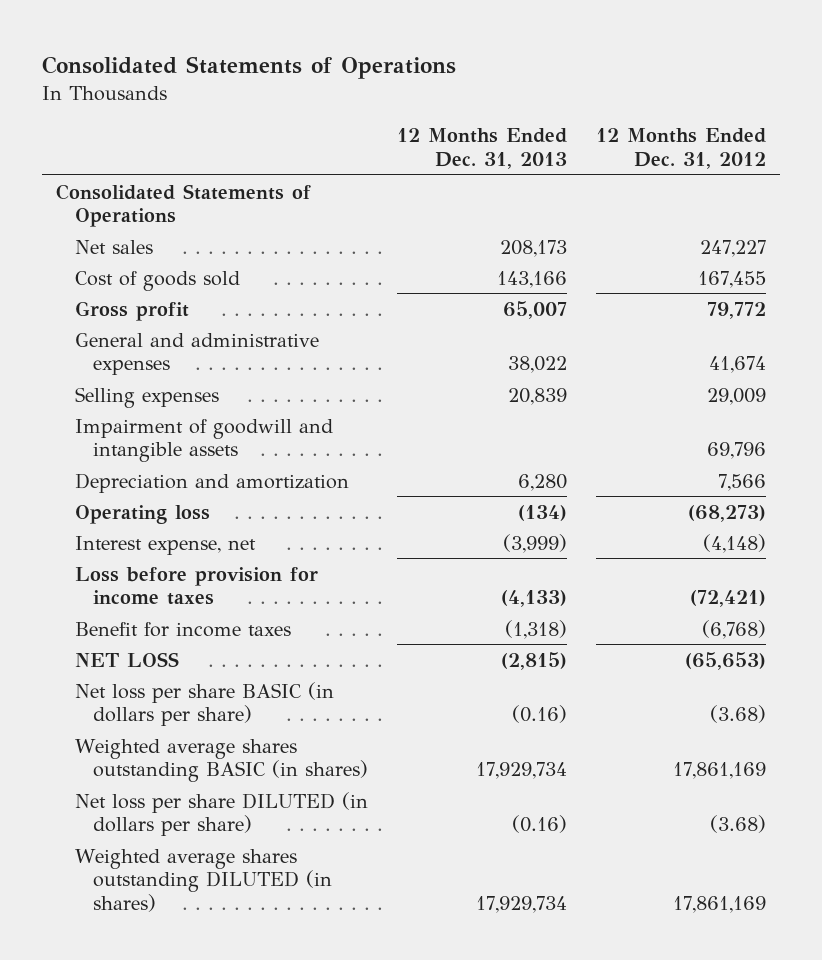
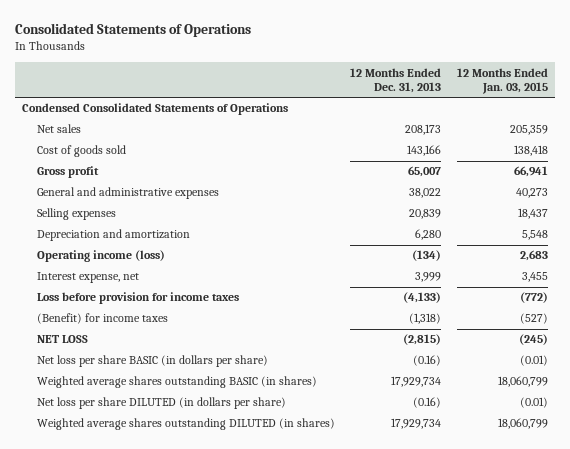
[595,128,766,169] 12 Months Ended Dec. 31, 2012 -> none
none -> [456,67,548,95] 12 Months Ended Jan. 03, 2015
[55,183,311,228] Consolidated Statements of Operations -> [22,103,289,116] Condensed Consolidated Statements of Operations
[74,418,333,463] Impairment of goodwill and intangible assets -> none
[74,504,210,524] Operating loss -> [37,250,166,263] Operating income (loss)
[502,533,567,553] (3,999) -> [415,272,442,283] 3,999
[74,621,291,637] Benefit for income taxes -> [37,313,169,325] (Benefit) for income taxes

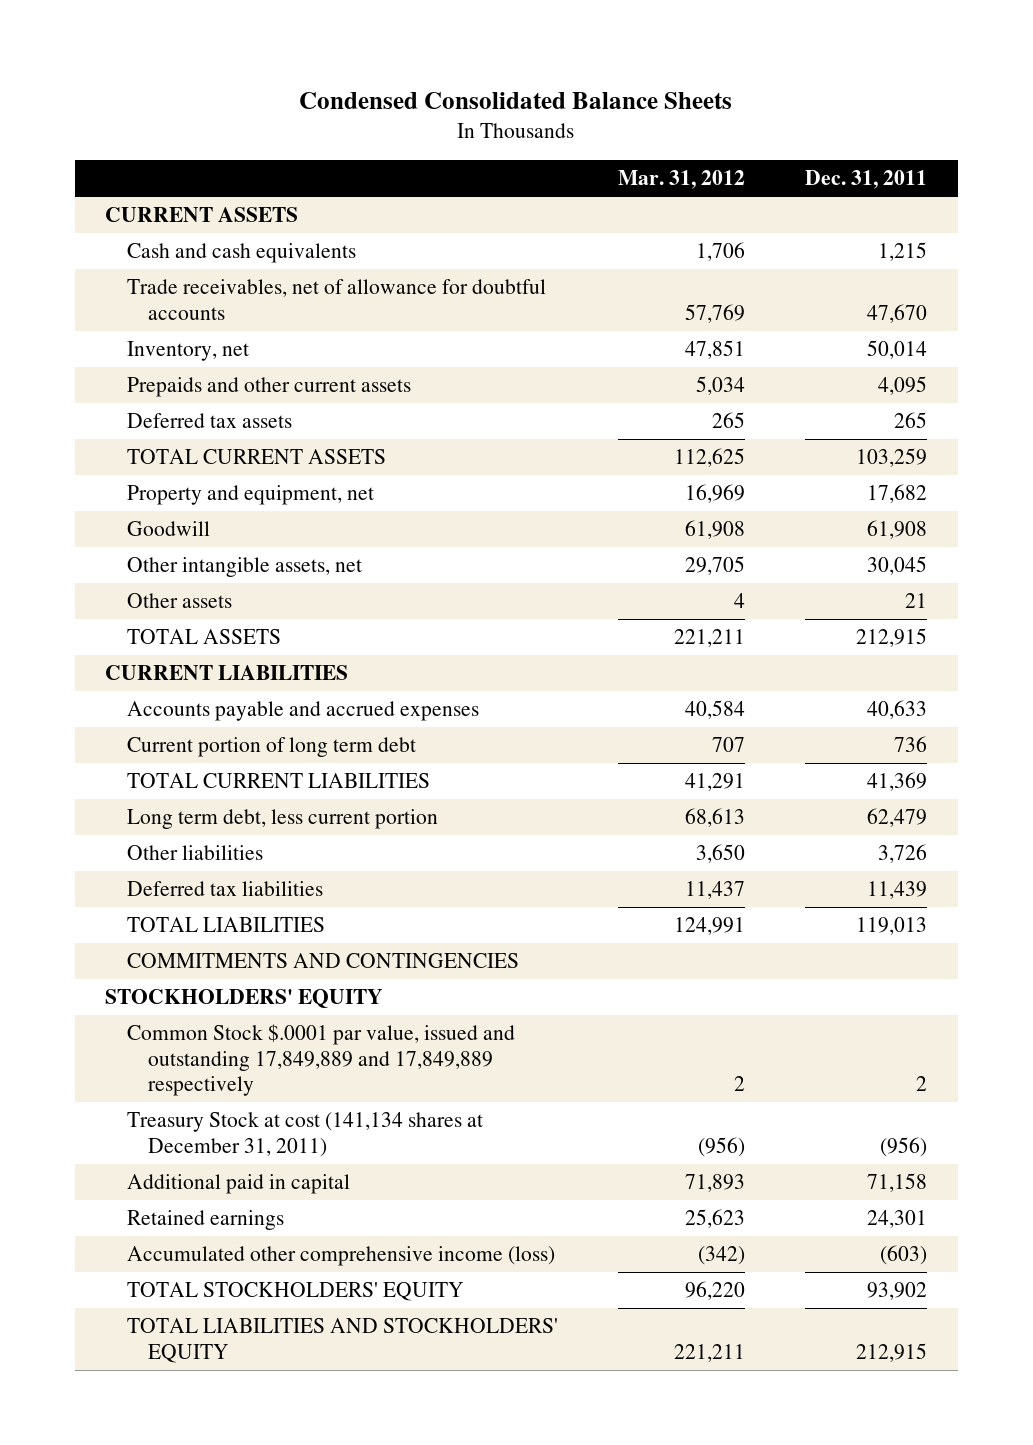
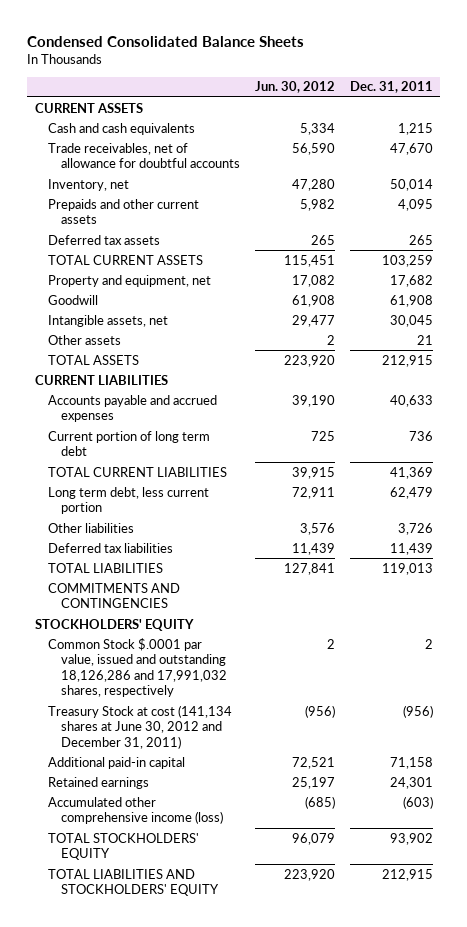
[617,170,745,190] Mar. 31, 2012 -> none
none -> [254,81,335,94] Jun. 30, 2012
[126,557,362,578] Other intangible assets, net -> [47,314,168,327] Intangible assets, net
[126,1024,515,1097] Common Stock $.0001 par value, issued and outstanding 17,849,889 and 17,849,889 respectively -> [47,637,228,698] Common Stock $.0001 par value, issued and outstanding 18,126,286 and 17,991,032 shares, respectively
[126,1112,483,1157] Treasury Stock at cost (141,134 shares at December 31, 2011) -> [47,704,232,749] Treasury Stock at cost (141,134 shares at June 30, 2012 and December 31, 2011)
[126,1174,350,1195] Additional paid in capital -> [47,756,185,769] Additional paid-in capital

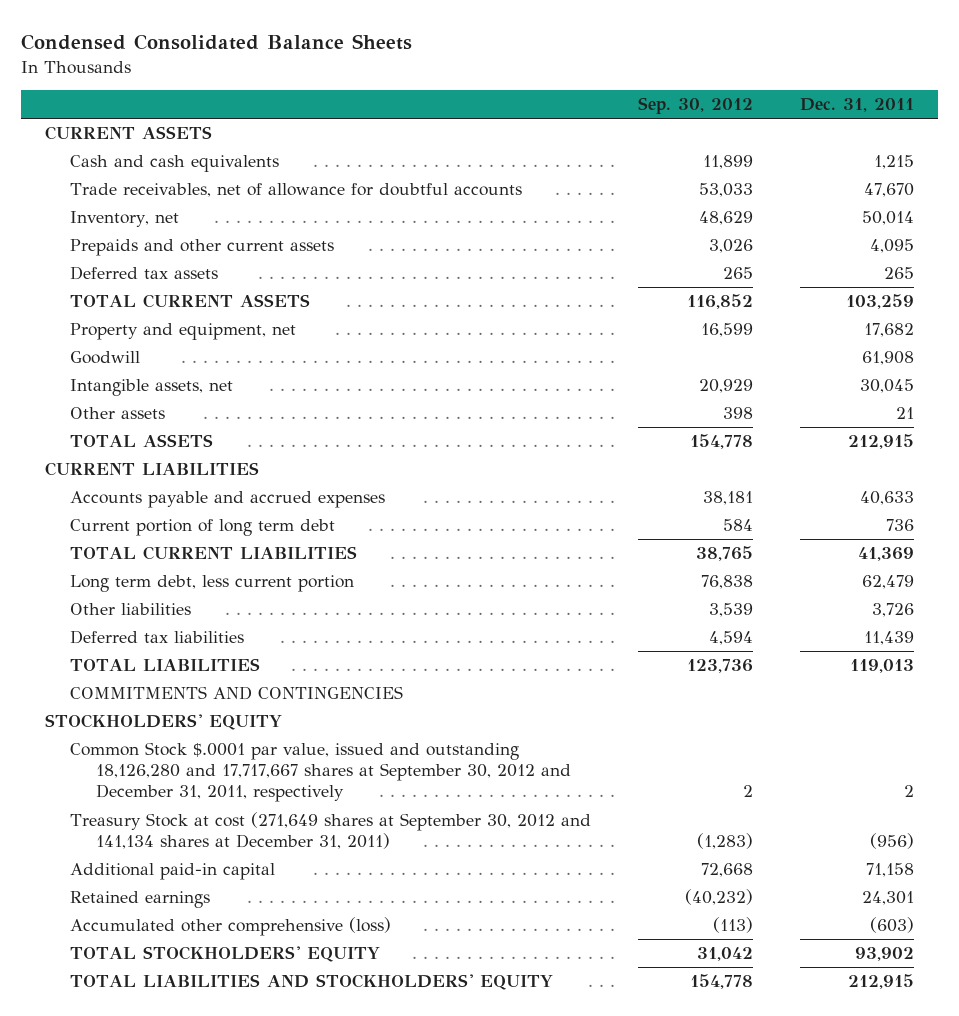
[254,81,335,94] Jun. 30, 2012 -> none
none -> [638,97,754,115] Sep. 30, 2012
[47,637,228,698] Common Stock $.0001 par value, issued and outstanding 18,126,286 and 17,991,032 shares, respectively -> [70,742,571,803] Common Stock $.0001 par value, issued and outstanding 18,126,280 and 17,717,667 shares at September 30, 2012 and December 31, 2011, respectively
[47,704,232,749] Treasury Stock at cost (141,134 shares at June 30, 2012 and December 31, 2011) -> [70,812,592,850] Treasury Stock at cost (271,649 shares at September 30, 2012 and 141,134 shares at December 31, 2011)
[47,796,224,825] Accumulated other comprehensive income (loss) -> [70,917,392,937] Accumulated other comprehensive (loss)

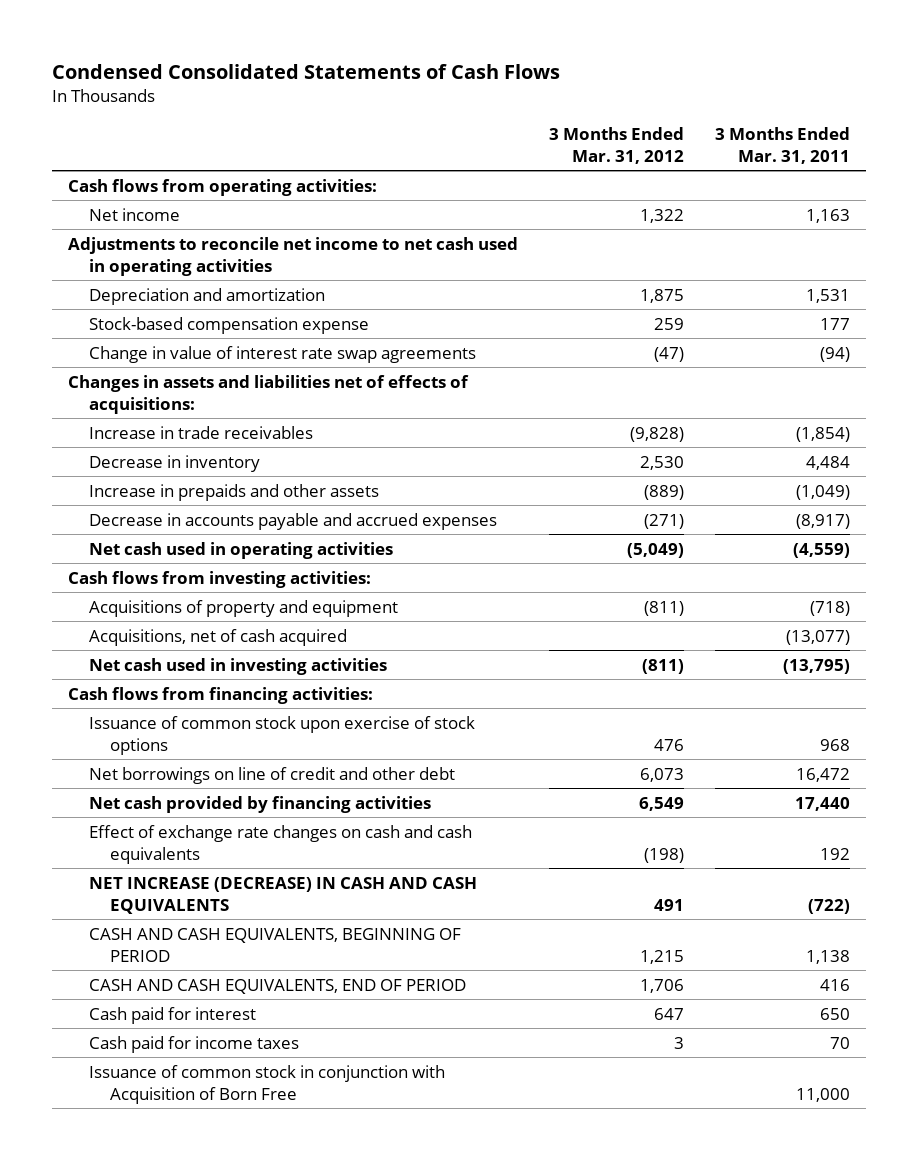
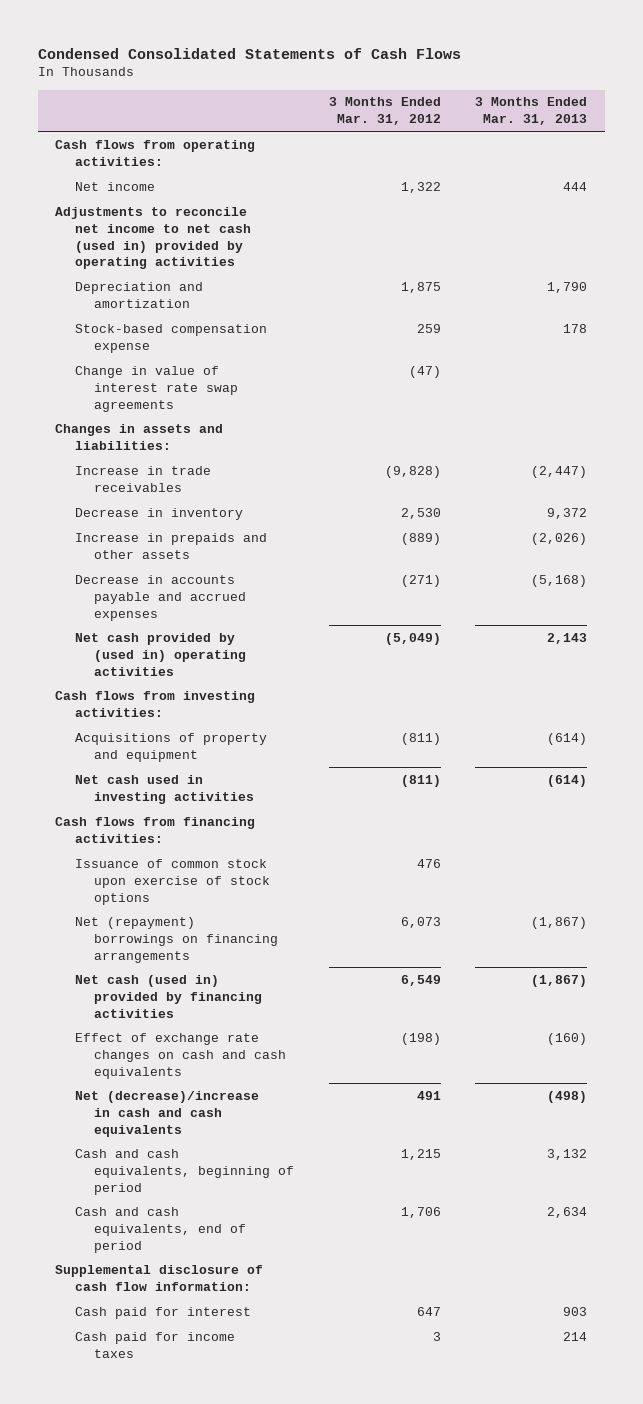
[715,127,851,164] 3 Months Ended Mar. 31, 2011 -> none
none -> [475,97,588,126] 3 Months Ended Mar. 31, 2013
[67,236,518,276] Adjustments to reconcile net income to net cash used in operating activities -> [55,206,251,270] Adjustments to reconcile net income to net cash (used in) provided by operating activities
[67,374,469,414] Changes in assets and liabilities net of effects of acquisitions: -> [55,423,224,450] Changes in assets and liabilities:
[88,541,393,559] Net cash used in operating activities -> [74,632,246,676] Net cash provided by (used in) operating activities
[88,628,347,646] Acquisitions, net of cash acquired -> none
[88,766,455,784] Net borrowings on line of credit and other debt -> [74,916,278,963] Net (repayment) borrowings on financing arrangements
[88,795,431,813] Net cash provided by financing activities -> [74,974,262,1018] Net cash (used in) provided by financing activities
[88,876,477,914] NET INCREASE (DECREASE) IN CASH AND CASH EQUIVALENTS -> [74,1090,259,1137] Net (decrease)/increase in cash and cash equivalents
[88,927,461,962] CASH AND CASH EQUIVALENTS, BEGINNING OF PERIOD -> [74,1148,294,1195] Cash and cash equivalents, beginning of period
[88,978,466,994] CASH AND CASH EQUIVALENTS, END OF PERIOD -> [74,1206,246,1253] Cash and cash equivalents, end of period
none -> [55,1264,264,1291] Supplemental disclosure of cash flow information:
[88,1064,445,1104] Issuance of common stock in conjunction with Acquisition of Born Free -> none

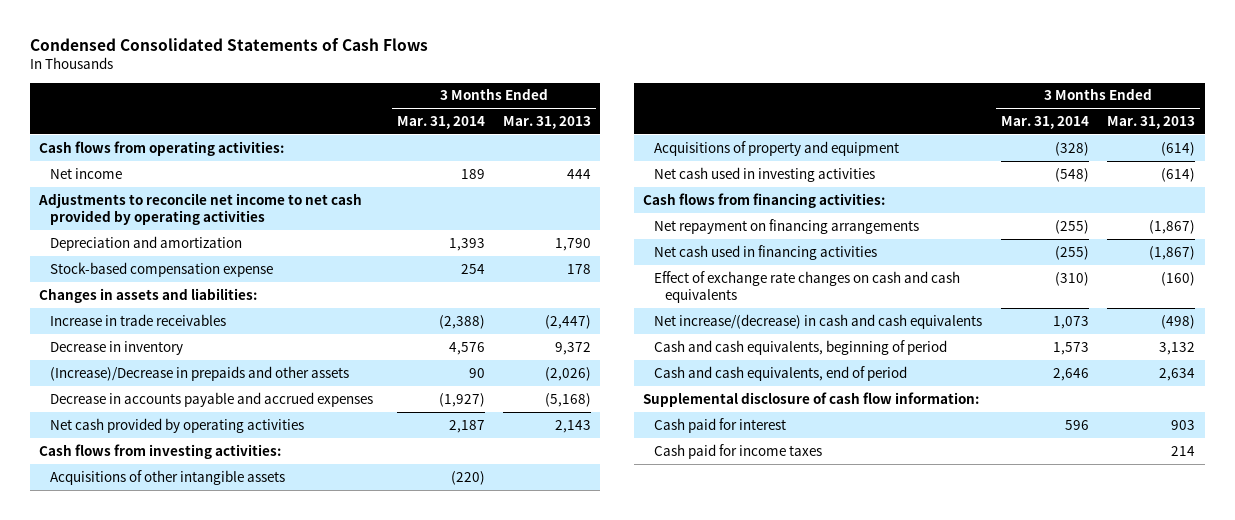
[328,97,441,126] 3 Months Ended Mar. 31, 2012 -> none
none -> [396,115,485,129] Mar. 31, 2014
[55,206,251,270] Adjustments to reconcile net income to net cash (used in) provided by operating activities -> [38,192,363,226] Adjustments to reconcile net income to net cash provided by operating activities
[74,365,238,412] Change in value of interest rate swap agreements -> none
[74,532,267,559] Increase in prepaids and other assets -> [50,365,350,381] (Increase)/Decrease in prepaids and other assets
[74,632,246,676] Net cash provided by (used in) operating activities -> [50,417,305,433] Net cash provided by operating activities
none -> [50,469,286,485] Acquisitions of other intangible assets
[74,858,270,905] Issuance of common stock upon exercise of stock options -> none
[74,916,278,963] Net (repayment) borrowings on financing arrangements -> [654,218,920,234] Net repayment on financing arrangements
[74,974,262,1018] Net cash (used in) provided by financing activities -> [654,244,878,260] Net cash used in financing activities
[74,1090,259,1137] Net (decrease)/increase in cash and cash equivalents -> [654,313,983,329] Net increase/(decrease) in cash and cash equivalents

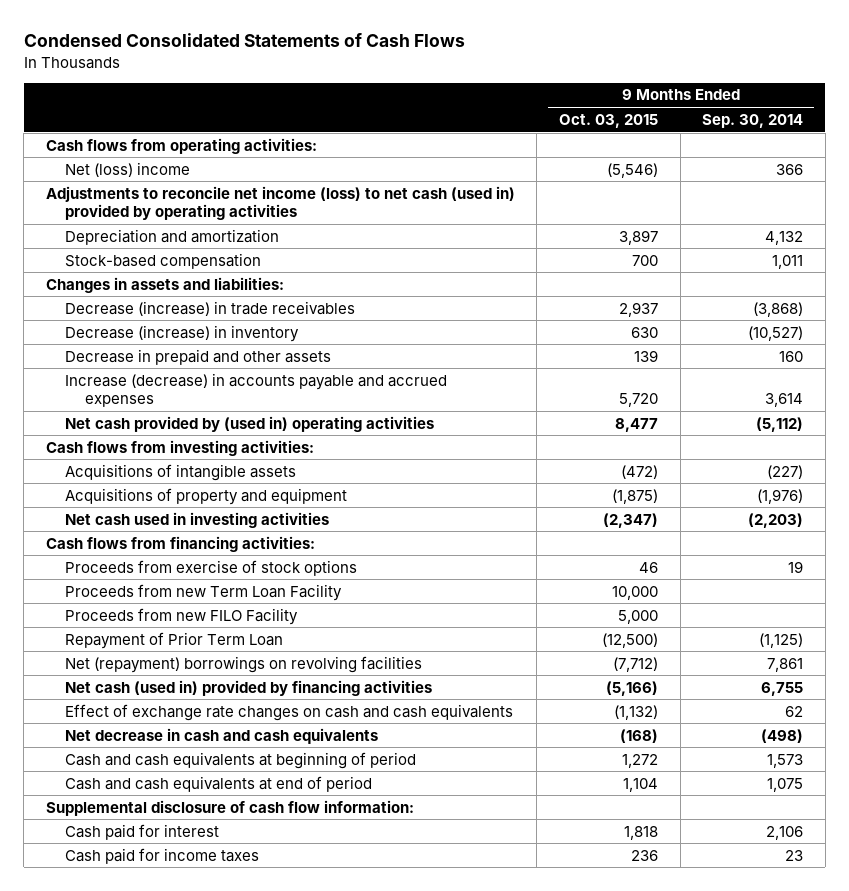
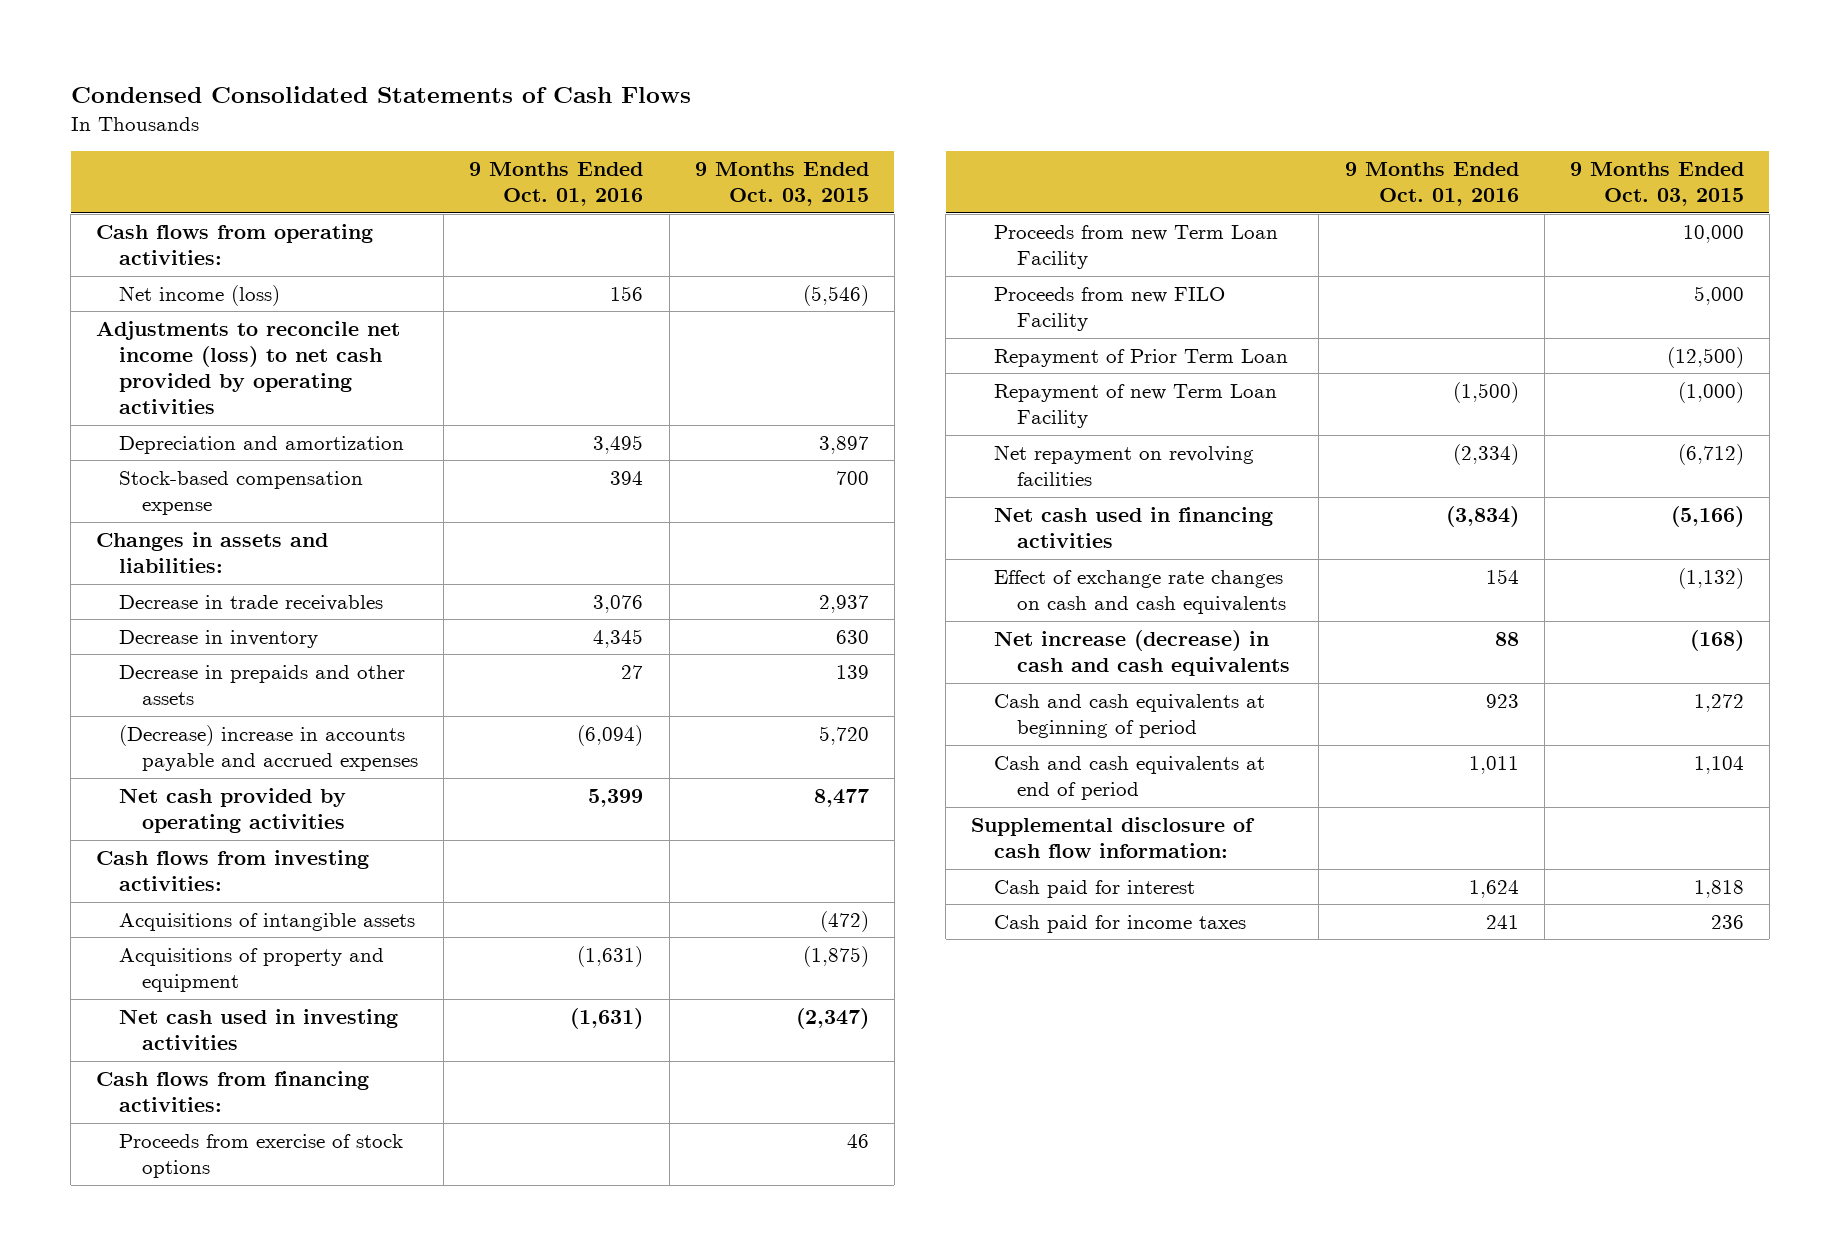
[702,113,804,128] Sep. 30, 2014 -> none
none -> [469,161,644,207] 9 Months Ended Oct. 01, 2016
[65,161,191,177] Net (loss) income -> [119,284,281,306] Net income (loss)
[45,185,515,220] Adjustments to reconcile net income (loss) to net cash (used in) provided by operating activities -> [96,320,401,415] Adjustments to reconcile net income (loss) to net cash provided by operating activities
[65,252,262,269] Stock-based compensation -> [119,470,364,515] Stock-based compensation expense
[65,300,356,316] Decrease (increase) in trade receivables -> [119,594,384,611] Decrease in trade receivables
[65,324,300,342] Decrease (increase) in inventory -> [119,629,319,648] Decrease in inventory
[65,348,332,365] Decrease in prepaid and other assets -> [119,664,406,705] Decrease in prepaids and other assets
[65,372,448,407] Increase (decrease) in accounts payable and accrued expenses -> [119,724,419,771] (Decrease) increase in accounts payable and accrued expenses
[65,415,435,432] Net cash provided by (used in) operating activities -> [119,787,347,833] Net cash provided by operating activities
none -> [994,383,1278,428] Repayment of new Term Loan Facility
[65,655,423,673] Net (repayment) borrowings on revolving facilities -> [994,444,1255,486] Net repayment on revolving facilities
[612,656,658,672] (7,712) -> [1677,443,1744,465] (6,712)
[65,679,433,696] Net cash (used in) provided by financing activities -> [994,506,1274,548] Net cash used in financing activities
[65,727,379,744] Net decrease in cash and cash equivalents -> [994,629,1291,676] Net increase (decrease) in cash and cash equivalents

